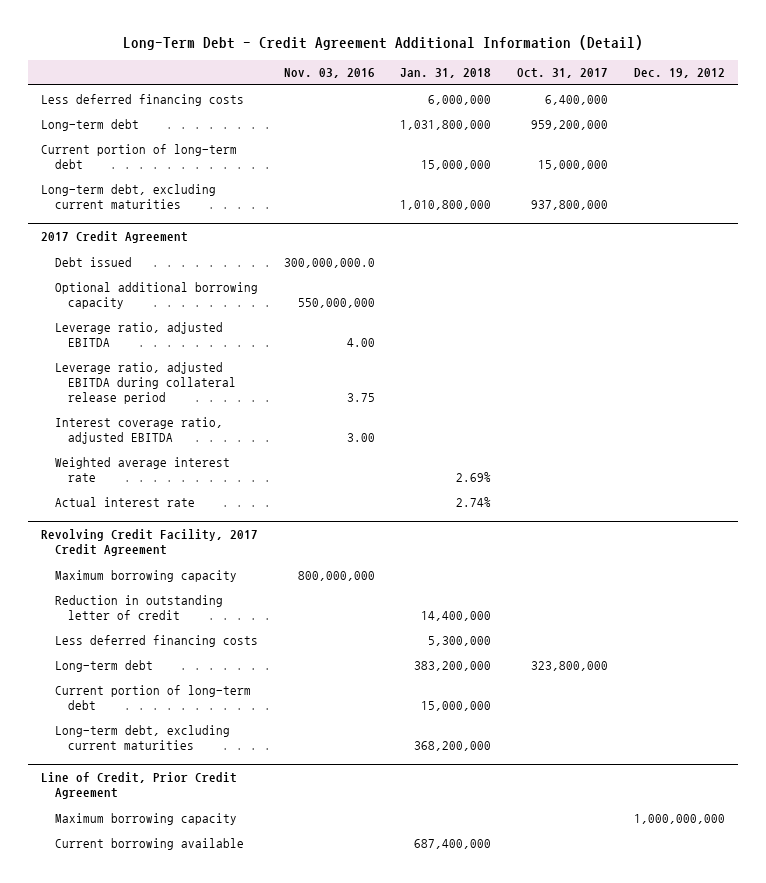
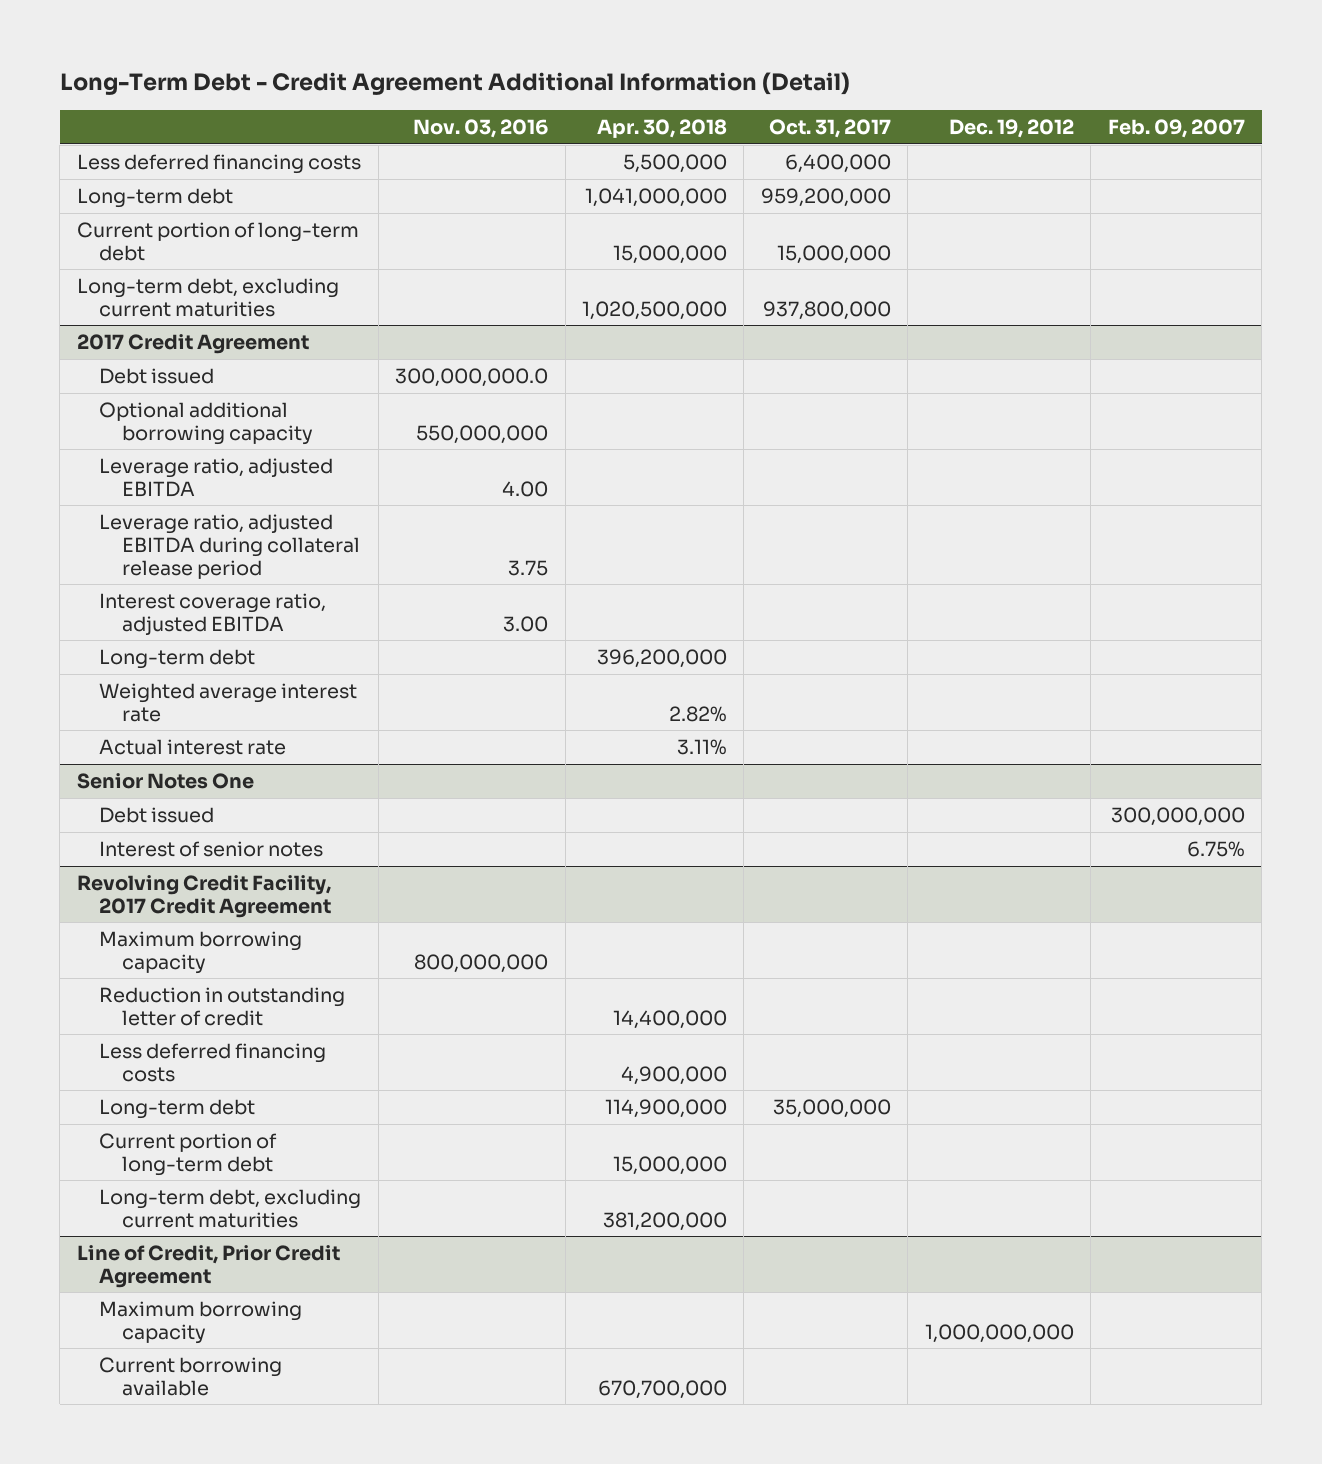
[400,68,492,79] Jan. 31, 2018 -> none
none -> [597,119,728,139] Apr. 30, 2018
none -> [1107,119,1245,139] Feb. 09, 2007
none -> [99,649,256,670] Long-term debt
none -> [76,773,254,790] Senior Notes One
none -> [99,807,215,824] Debt issued
none -> [99,841,324,858] Interest of senior notes
[531,660,609,671] 323,800,000 -> [772,1099,891,1119] 35,000,000

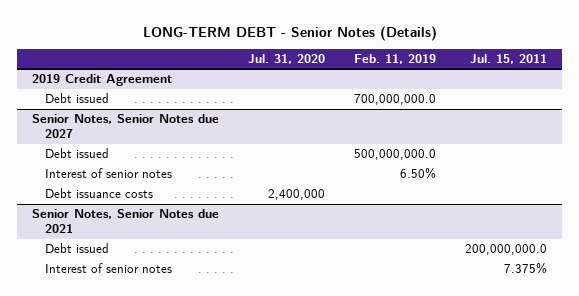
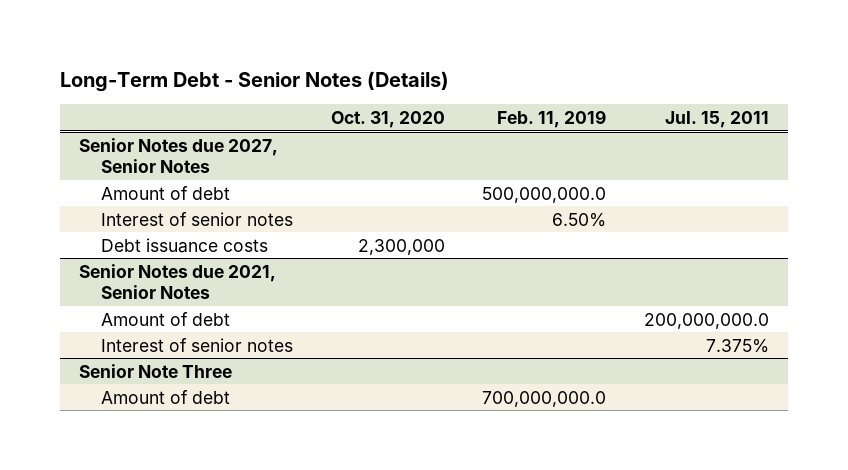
[142,25,437,41] LONG-TERM DEBT - Senior Notes (Details) -> [60,71,450,93] Long-Term Debt - Senior Notes (Details)
[248,53,326,64] Jul. 31, 2020 -> none
none -> [330,110,445,128] Oct. 31, 2020
[32,74,173,87] 2019 Credit Agreement -> none
[44,93,109,104] Debt issued -> none
[32,114,220,139] Senior Notes, Senior Notes due 2027 -> [79,137,279,174] Senior Notes due 2027, Senior Notes
[44,148,109,159] Debt issued -> [100,185,230,200] Amount of debt
[32,209,220,234] Senior Notes, Senior Notes due 2021 -> [79,263,277,300] Senior Notes due 2021, Senior Notes
[44,243,109,254] Debt issued -> [100,311,230,326] Amount of debt
none -> [79,363,233,378] Senior Note Three
none -> [100,389,230,404] Amount of debt

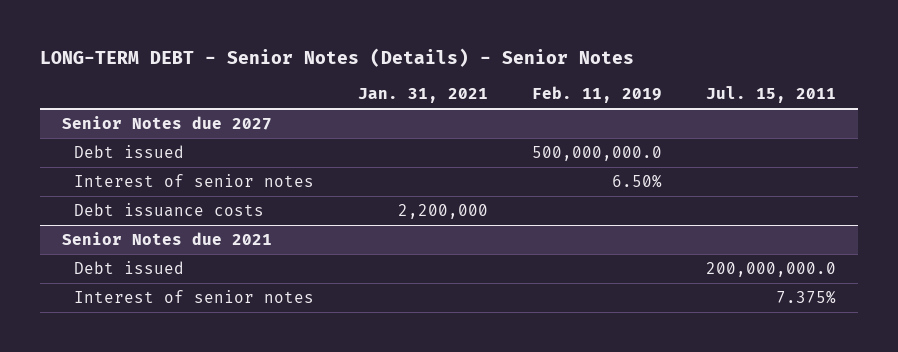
[60,71,450,93] Long-Term Debt - Senior Notes (Details) -> [40,48,635,68] LONG-TERM DEBT - Senior Notes (Details) - Senior Notes
[330,110,445,128] Oct. 31, 2020 -> none
none -> [357,88,488,104] Jan. 31, 2021
[79,137,279,174] Senior Notes due 2027, Senior Notes -> [62,115,273,130] Senior Notes due 2027
[100,185,230,200] Amount of debt -> [73,144,184,158] Debt issued
[79,263,277,300] Senior Notes due 2021, Senior Notes -> [62,231,273,245] Senior Notes due 2021
[100,311,230,326] Amount of debt -> [73,260,184,274] Debt issued
[79,363,233,378] Senior Note Three -> none
[100,389,230,404] Amount of debt -> none

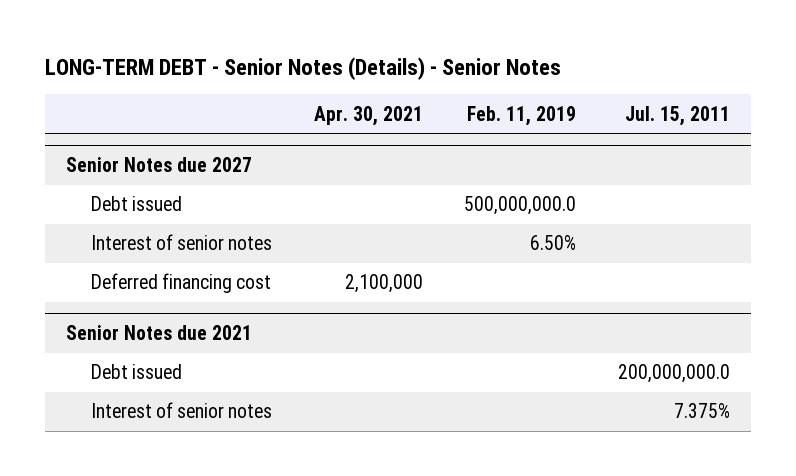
[357,88,488,104] Jan. 31, 2021 -> none
none -> [313,105,423,126] Apr. 30, 2021
[73,202,264,217] Debt issuance costs -> [90,273,271,294] Deferred financing cost

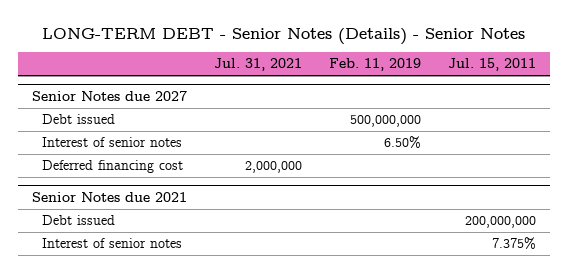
[313,105,423,126] Apr. 30, 2021 -> none
none -> [213,58,302,72] Jul. 31, 2021
[464,196,577,216] 500,000,000.0 -> [350,115,422,128] 500,000,000
[618,364,731,384] 200,000,000.0 -> [465,216,537,229] 200,000,000

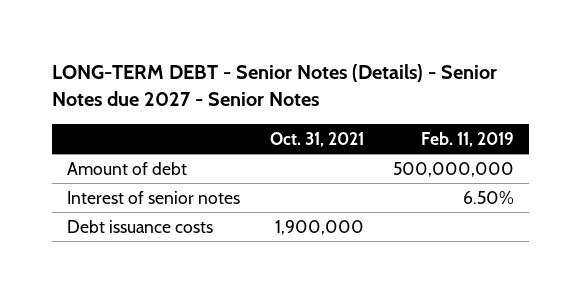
[42,27,526,45] LONG-TERM DEBT - Senior Notes (Details) - Senior Notes -> [52,64,498,107] LONG-TERM DEBT - Senior Notes (Details) - Senior Notes due 2027 - Senior Notes
[213,58,302,72] Jul. 31, 2021 -> none
[448,58,537,72] Jul. 15, 2011 -> none
none -> [269,131,364,147] Oct. 31, 2021
[31,90,187,101] Senior Notes due 2027 -> none
[41,114,115,125] Debt issued -> [66,161,187,175] Amount of debt
[31,191,187,202] Senior Notes due 2021 -> none
[41,215,115,226] Debt issued -> none
[41,238,182,249] Interest of senior notes -> none
[41,160,183,174] Deferred financing cost -> [66,219,213,233] Debt issuance costs

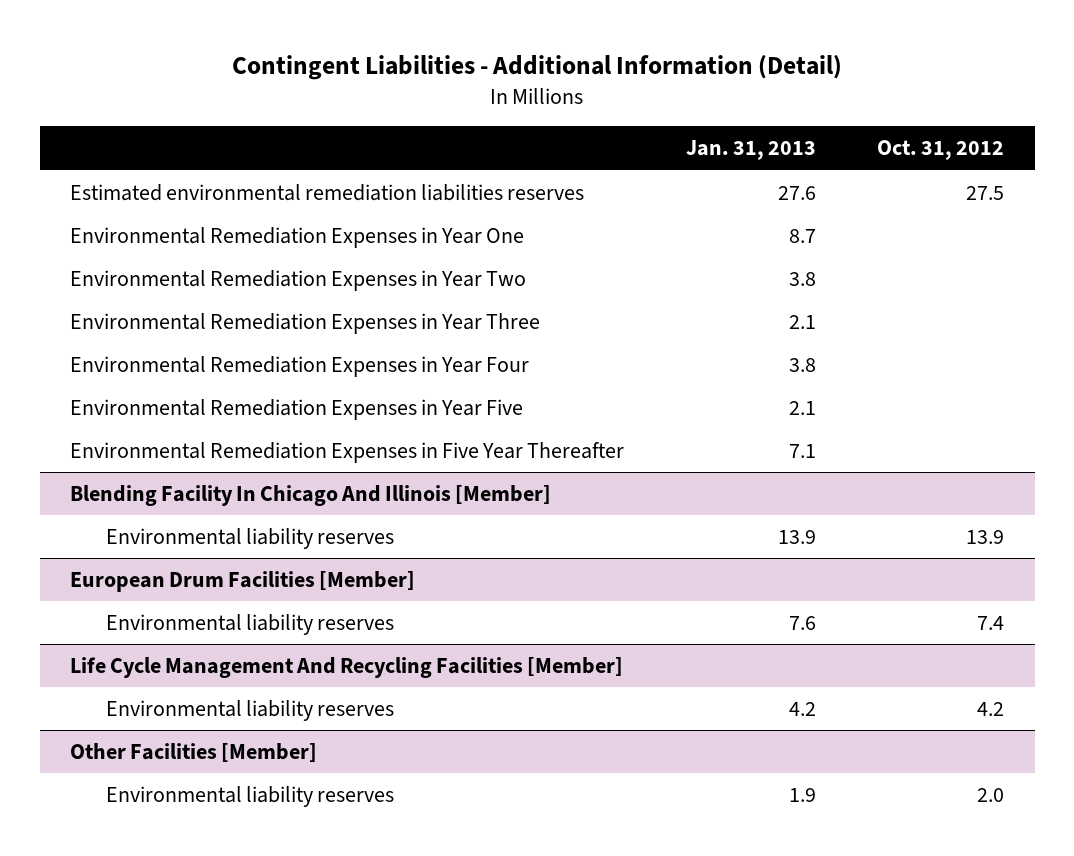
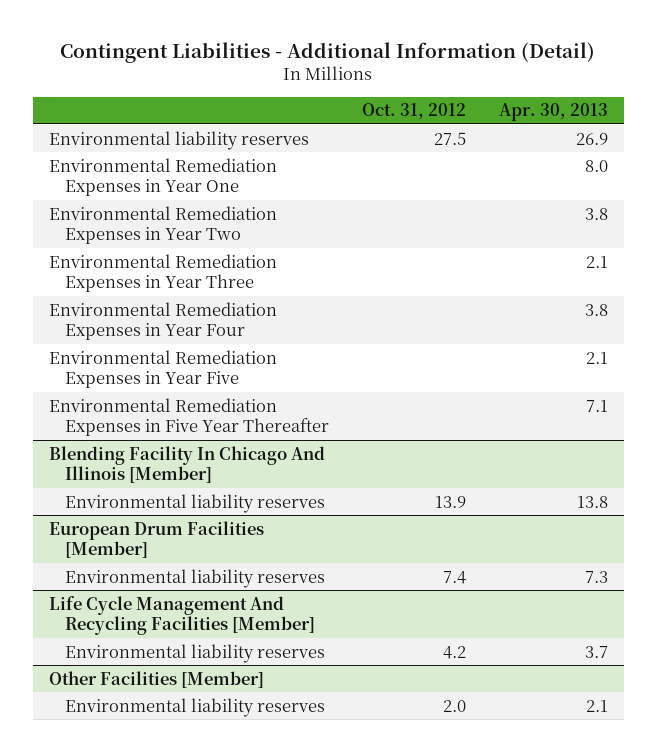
[685,140,816,161] Jan. 31, 2013 -> none
none -> [498,103,608,122] Apr. 30, 2013
[70,183,585,201] Estimated environmental remediation liabilities reserves -> [48,130,309,150] Environmental liability reserves

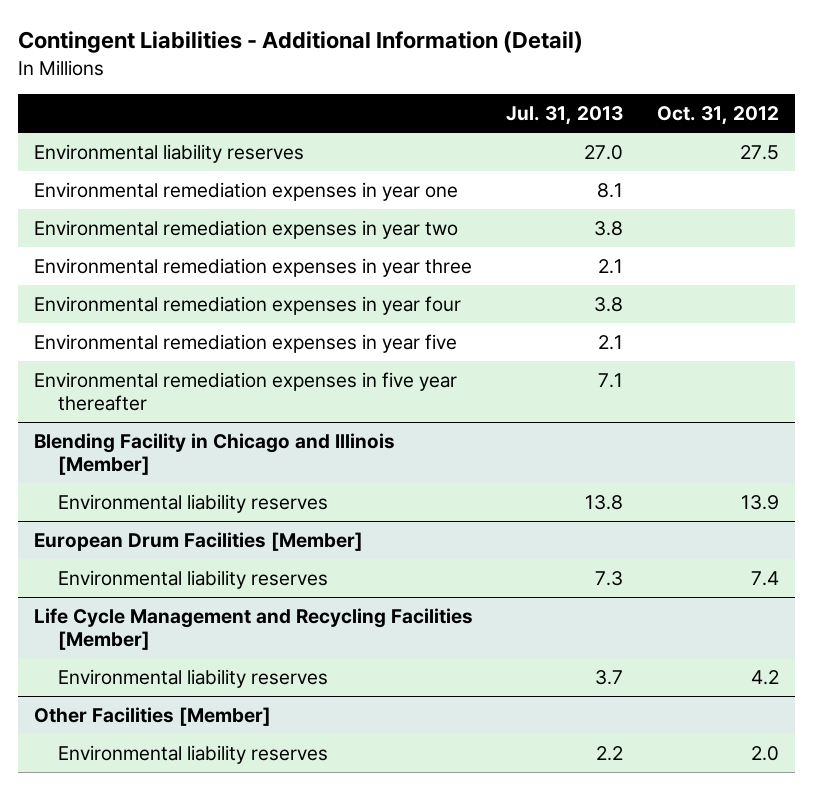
[498,103,608,122] Apr. 30, 2013 -> none
none -> [506,106,624,126] Jul. 31, 2013
[48,157,277,197] Environmental Remediation Expenses in Year One -> [34,181,459,201] Environmental remediation expenses in year one
[48,205,277,245] Environmental Remediation Expenses in Year Two -> [34,219,459,239] Environmental remediation expenses in year two
[48,253,277,293] Environmental Remediation Expenses in Year Three -> [34,257,473,277] Environmental remediation expenses in year three
[48,301,277,341] Environmental Remediation Expenses in Year Four -> [34,295,462,315] Environmental remediation expenses in year four
[48,349,277,389] Environmental Remediation Expenses in Year Five -> [34,333,458,353] Environmental remediation expenses in year five
[48,397,330,437] Environmental Remediation Expenses in Five Year Thereafter -> [34,371,458,411] Environmental remediation expenses in five year thereafter
[48,445,325,484] Blending Facility In Chicago And Illinois [Member] -> [34,432,396,475] Blending Facility in Chicago and Illinois [Member]
[48,595,316,636] Life Cycle Management And Recycling Facilities [Member] -> [34,607,474,650] Life Cycle Management and Recycling Facilities [Member]

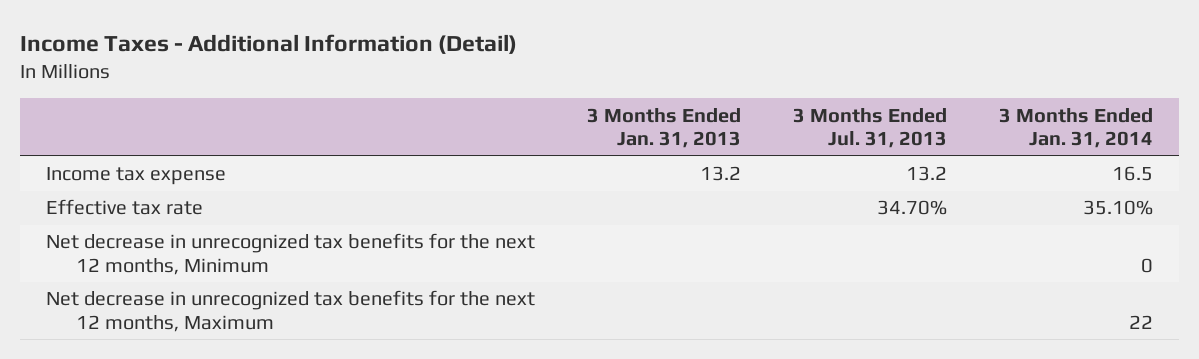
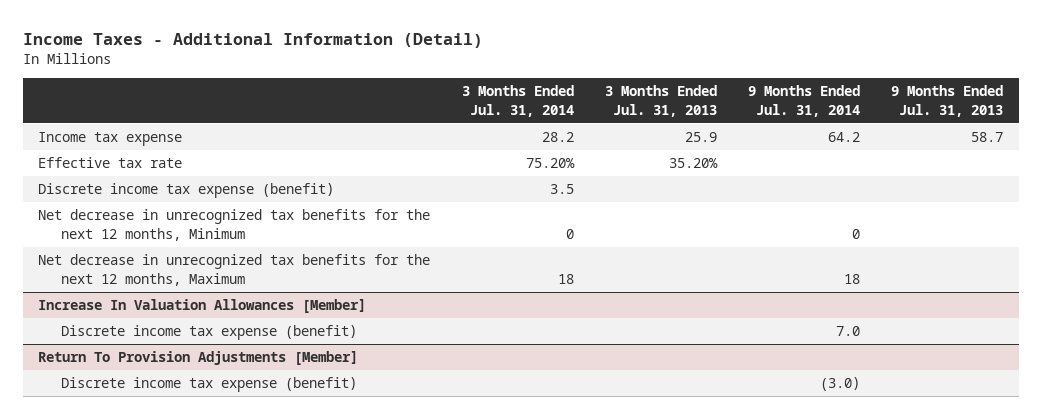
[587,107,742,149] 3 Months Ended Jan. 31, 2013 -> none
[999,107,1154,149] 3 Months Ended Jan. 31, 2014 -> none
none -> [461,85,574,117] 3 Months Ended Jul. 31, 2014
none -> [747,85,860,117] 9 Months Ended Jul. 31, 2014
none -> [891,85,1004,117] 9 Months Ended Jul. 31, 2013
[906,166,948,182] 13.2 -> [684,132,717,143] 25.9
[877,200,948,216] 34.70% -> [668,158,718,169] 35.20%
none -> [38,183,335,199] Discrete income tax expense (benefit)
none -> [38,299,367,314] Increase In Valuation Allowances [Member]
none -> [60,325,357,341] Discrete income tax expense (benefit)
none -> [38,351,359,366] Return To Provision Adjustments [Member]
none -> [60,377,357,393] Discrete income tax expense (benefit)

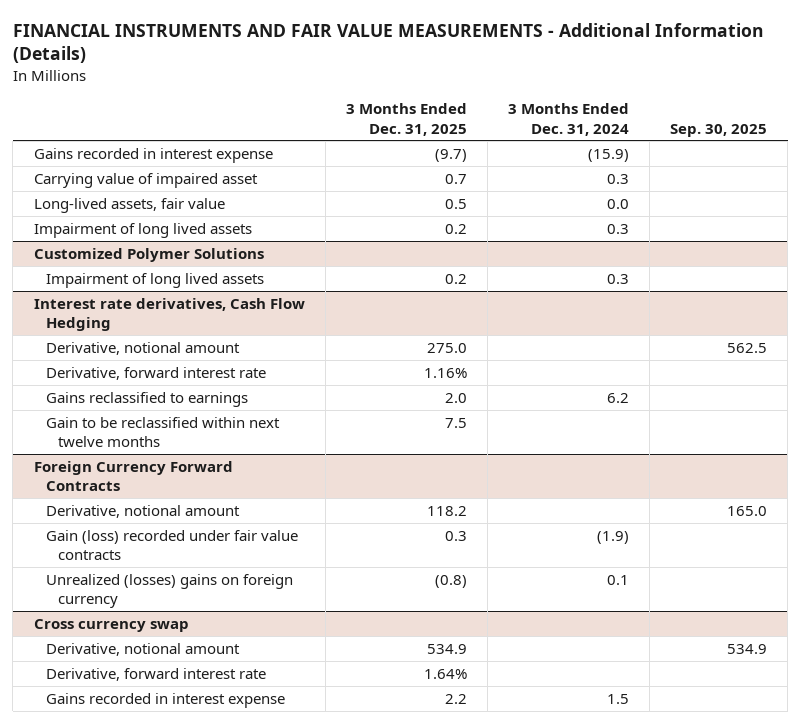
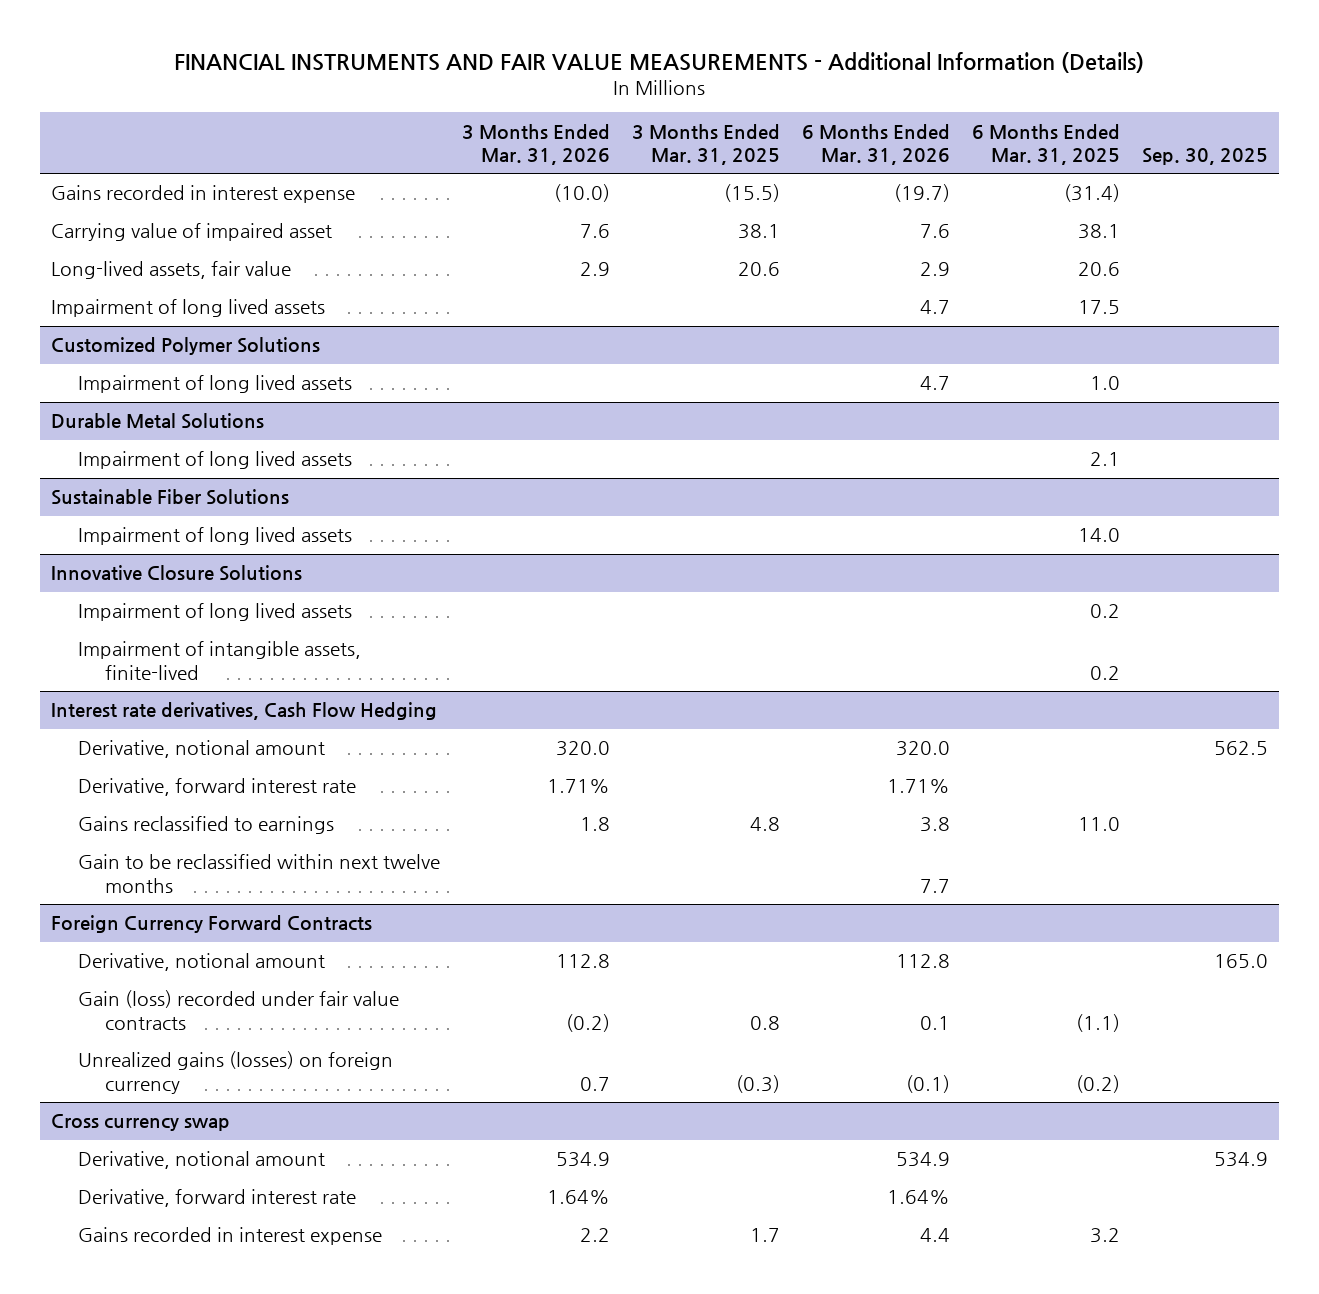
[345,102,467,136] 3 Months Ended Dec. 31, 2025 -> none
[507,102,629,136] 3 Months Ended Dec. 31, 2024 -> none
none -> [461,123,610,165] 3 Months Ended Mar. 31, 2026
none -> [631,123,780,165] 3 Months Ended Mar. 31, 2025
none -> [801,123,950,165] 6 Months Ended Mar. 31, 2026
none -> [972,123,1121,165] 6 Months Ended Mar. 31, 2025
none -> [50,413,264,430] Durable Metal Solutions
none -> [77,451,352,470] Impairment of long lived assets
none -> [50,489,289,506] Sustainable Fiber Solutions
none -> [77,527,352,546] Impairment of long lived assets
none -> [50,565,302,582] Innovative Closure Solutions
none -> [77,603,352,622] Impairment of long lived assets
none -> [77,641,361,680] Impairment of intangible assets, finite-lived
[45,573,293,609] Unrealized (losses) gains on foreign currency -> [77,1051,393,1094] Unrealized gains (losses) on foreign currency

